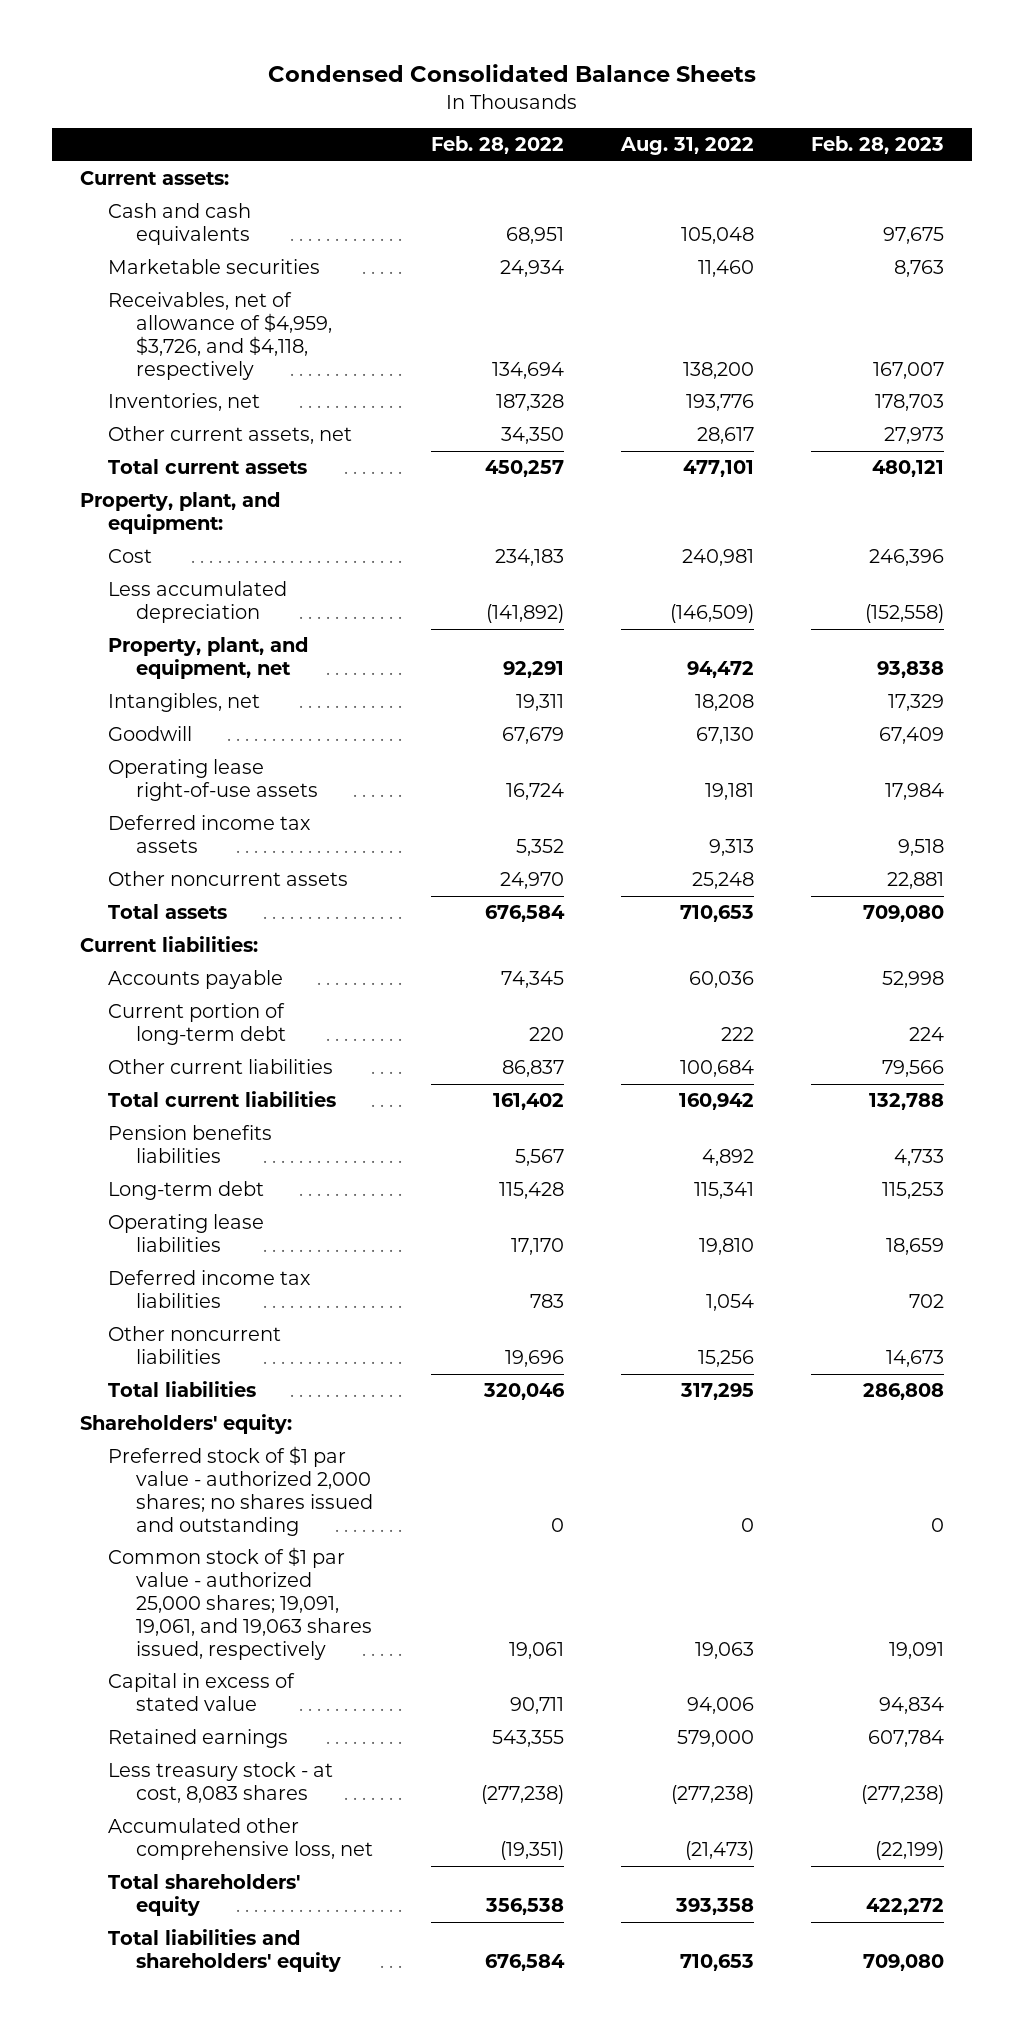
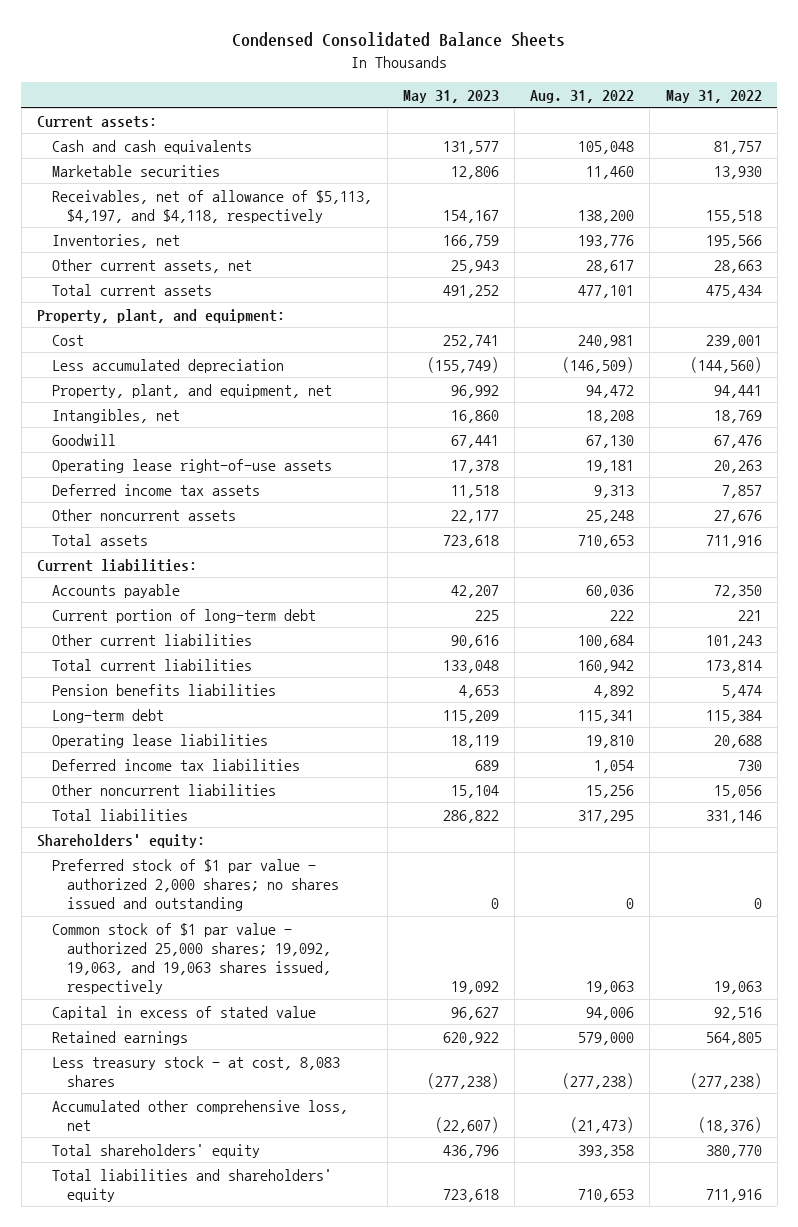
[430,136,564,155] Feb. 28, 2022 -> none
[810,136,944,155] Feb. 28, 2023 -> none
none -> [402,89,499,103] May 31, 2023
none -> [665,89,762,103] May 31, 2022
[108,292,333,380] Receivables, net of allowance of $4,959, $3,726, and $4,118, respectively -> [51,189,372,223] Receivables, net of allowance of $5,113, $4,197, and $4,118, respectively
[108,1547,373,1660] Common stock of $1 par value - authorized 25,000 shares; 19,091, 19,061, and 19,063 shares issued, respectively -> [51,922,331,995] Common stock of $1 par value - authorized 25,000 shares; 19,092, 19,063, and 19,063 shares issued, respectively

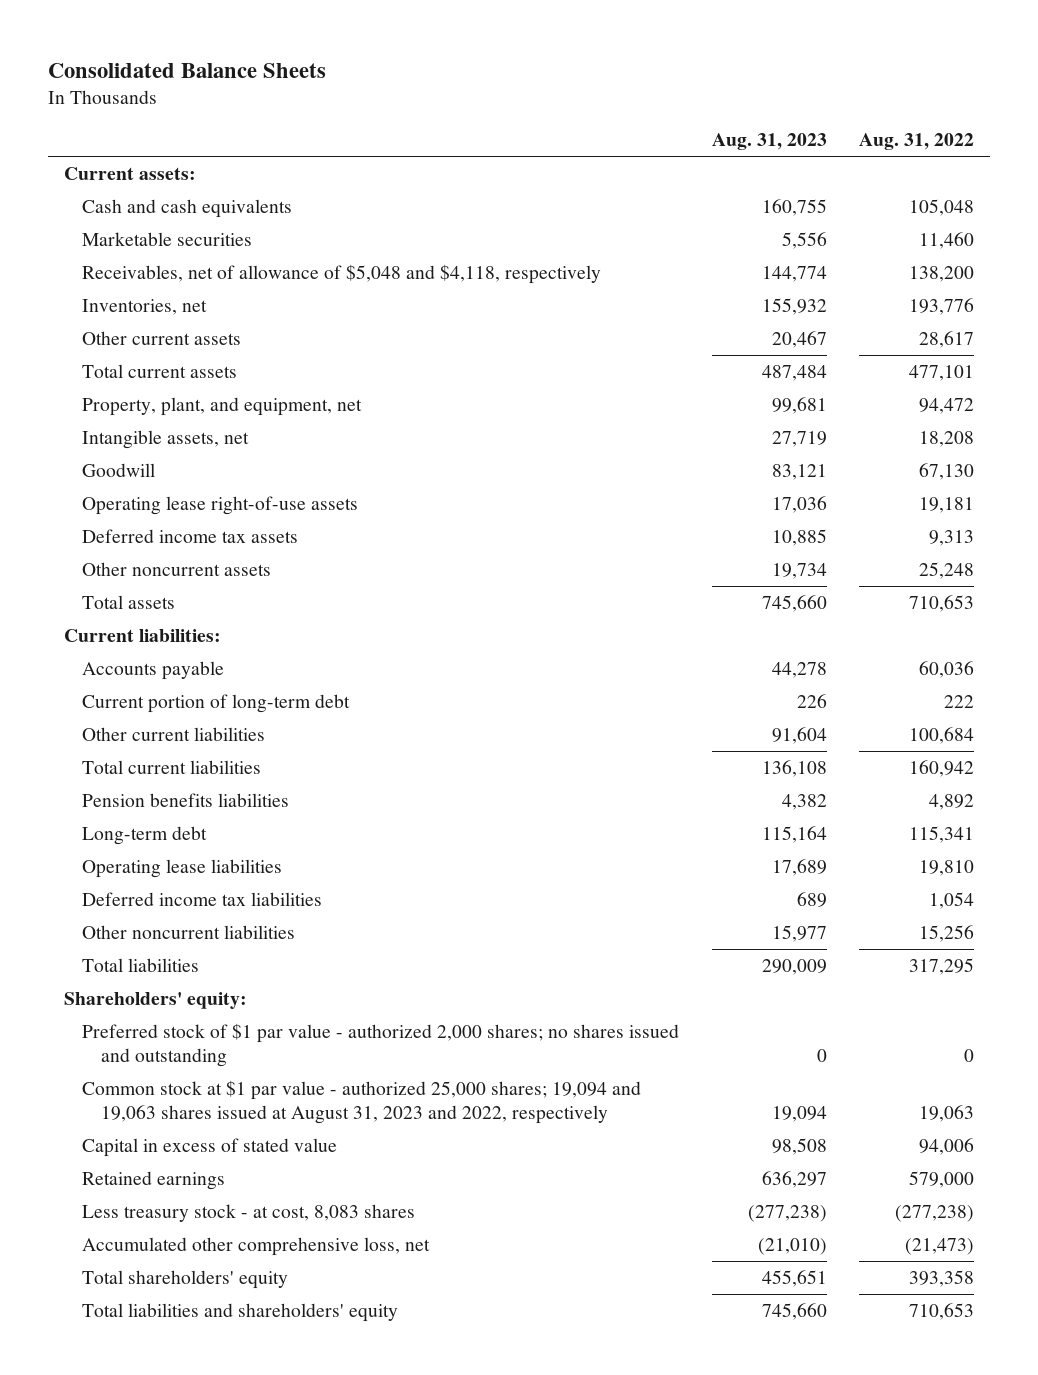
[232,32,566,48] Condensed Consolidated Balance Sheets -> [47,62,326,78] Consolidated Balance Sheets
[402,89,499,103] May 31, 2023 -> none
[665,89,762,103] May 31, 2022 -> none
none -> [711,133,827,151] Aug. 31, 2023
[51,189,372,223] Receivables, net of allowance of $5,113, $4,197, and $4,118, respectively -> [82,263,602,284] Receivables, net of allowance of $5,048 and $4,118, respectively
[51,258,252,273] Other current assets, net -> [82,330,242,345] Other current assets
[36,308,285,323] Property, plant, and equipment: -> none
[51,334,84,346] Cost -> none
[51,358,284,373] Less accumulated depreciation -> none
[51,408,180,423] Intangibles, net -> [82,429,250,449] Intangible assets, net
[51,922,331,995] Common stock of $1 par value - authorized 25,000 shares; 19,092, 19,063, and 19,063 shares issued, respectively -> [82,1079,642,1125] Common stock at $1 par value - authorized 25,000 shares; 19,094 and 19,063 shares issued at August 31, 2023 and 2022, respectively

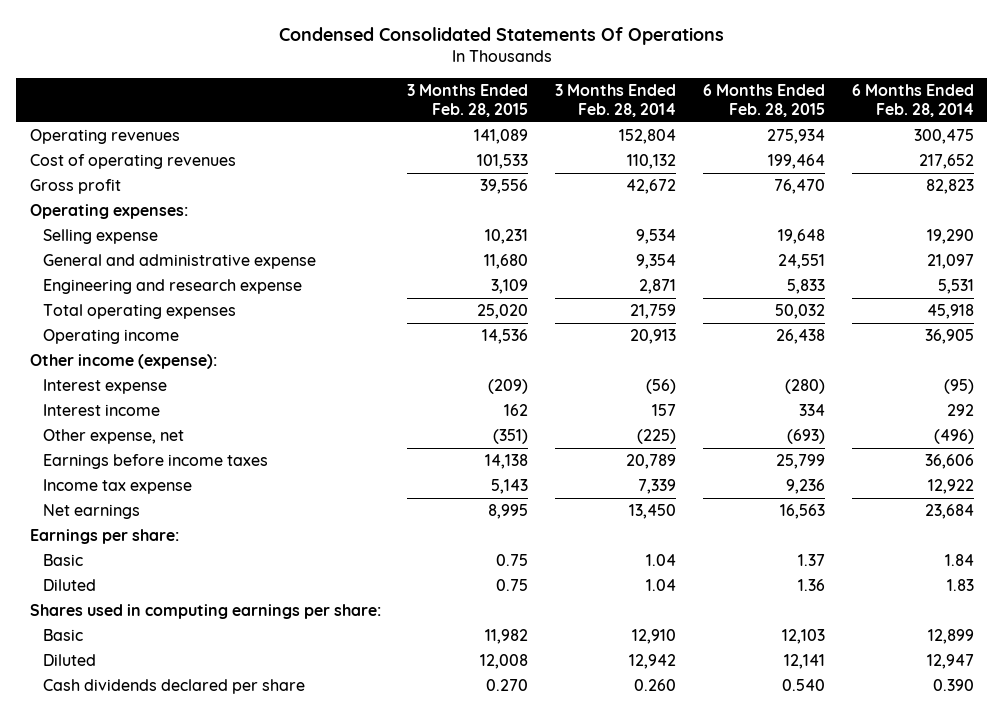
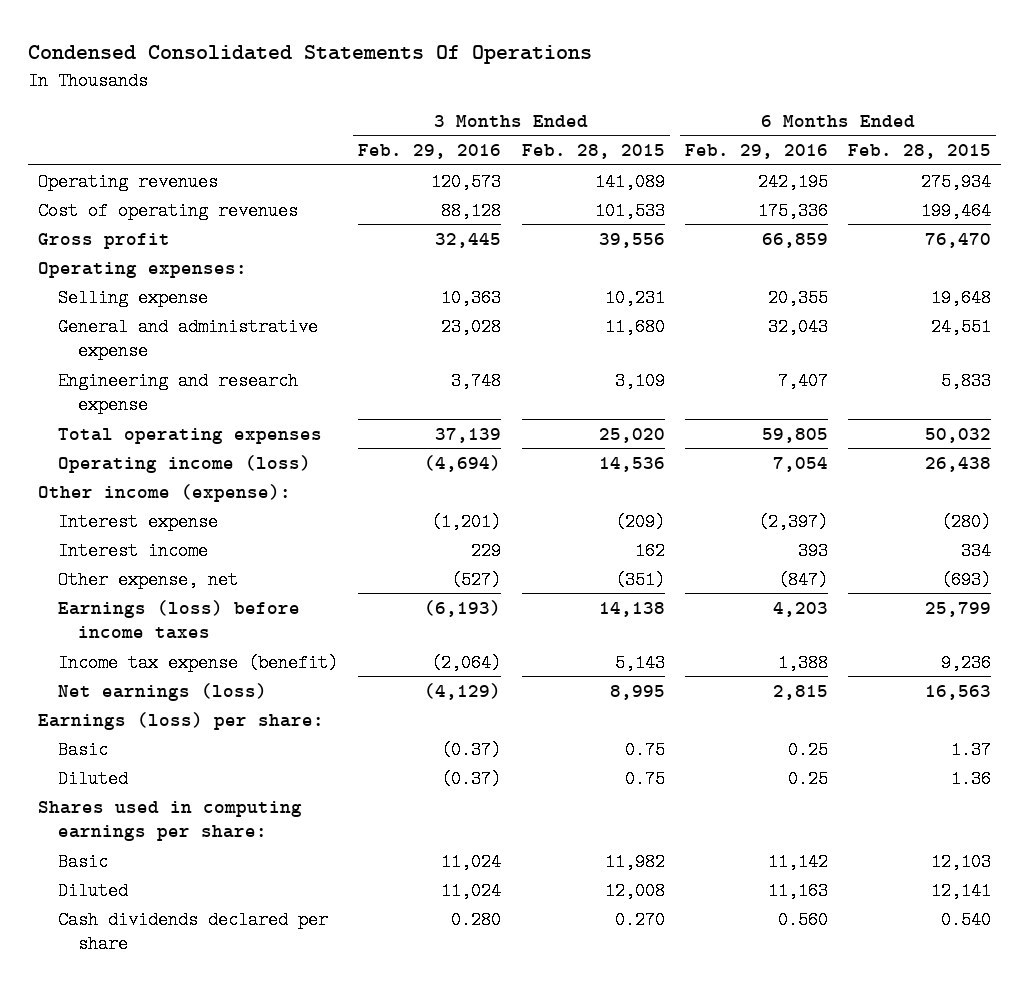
[555,83,677,117] 3 Months Ended Feb. 28, 2014 -> none
[851,83,974,117] 6 Months Ended Feb. 28, 2014 -> none
none -> [358,144,502,160] Feb. 29, 2016
none -> [684,144,828,160] Feb. 29, 2016
[43,329,180,345] Operating income -> [57,454,311,473] Operating income (loss)
[43,454,269,470] Earnings before income taxes -> [57,599,300,640] Earnings (loss) before income taxes
[43,479,193,495] Income tax expense -> [57,653,338,672] Income tax expense (benefit)
[43,504,141,520] Net earnings -> [57,682,267,701] Net earnings (loss)
[29,529,179,545] Earnings per share: -> [37,711,324,730] Earnings (loss) per share:

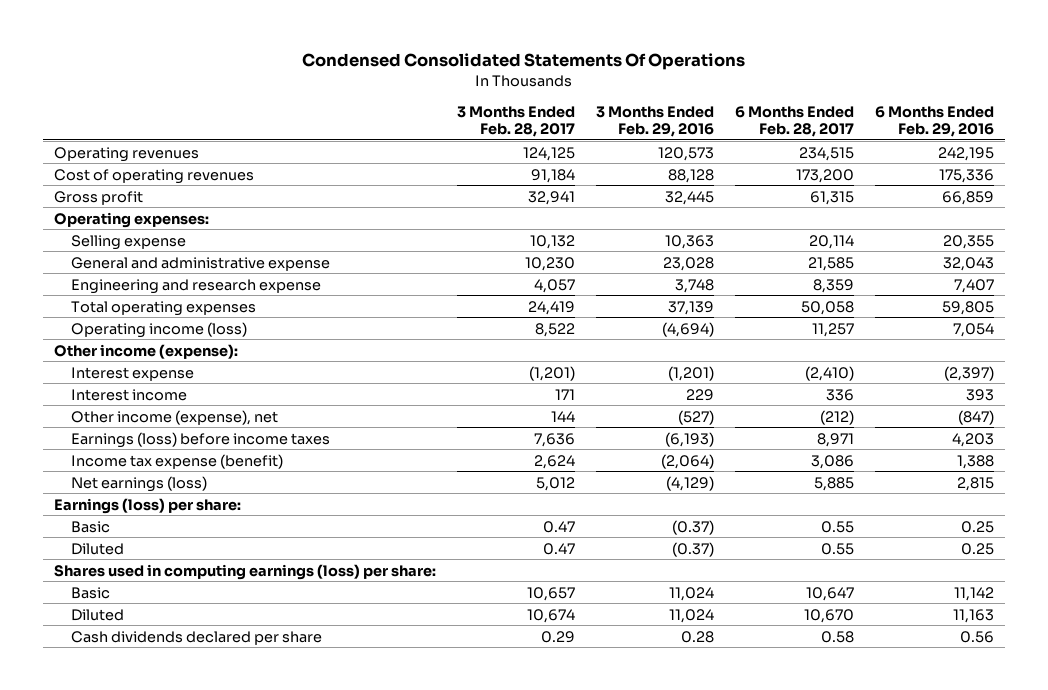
[521,144,665,160] Feb. 28, 2015 -> none
[848,144,992,160] Feb. 28, 2015 -> none
none -> [457,105,576,137] 3 Months Ended Feb. 28, 2017
none -> [735,105,855,137] 6 Months Ended Feb. 28, 2017
[57,570,238,589] Other expense, net -> [71,409,279,425] Other income (expense), net
[37,800,302,842] Shares used in computing earnings per share: -> [53,563,436,580] Shares used in computing earnings (loss) per share:
[451,910,502,929] 0.280 -> [681,630,715,643] 0.28
[777,910,828,929] 0.560 -> [960,630,995,643] 0.56

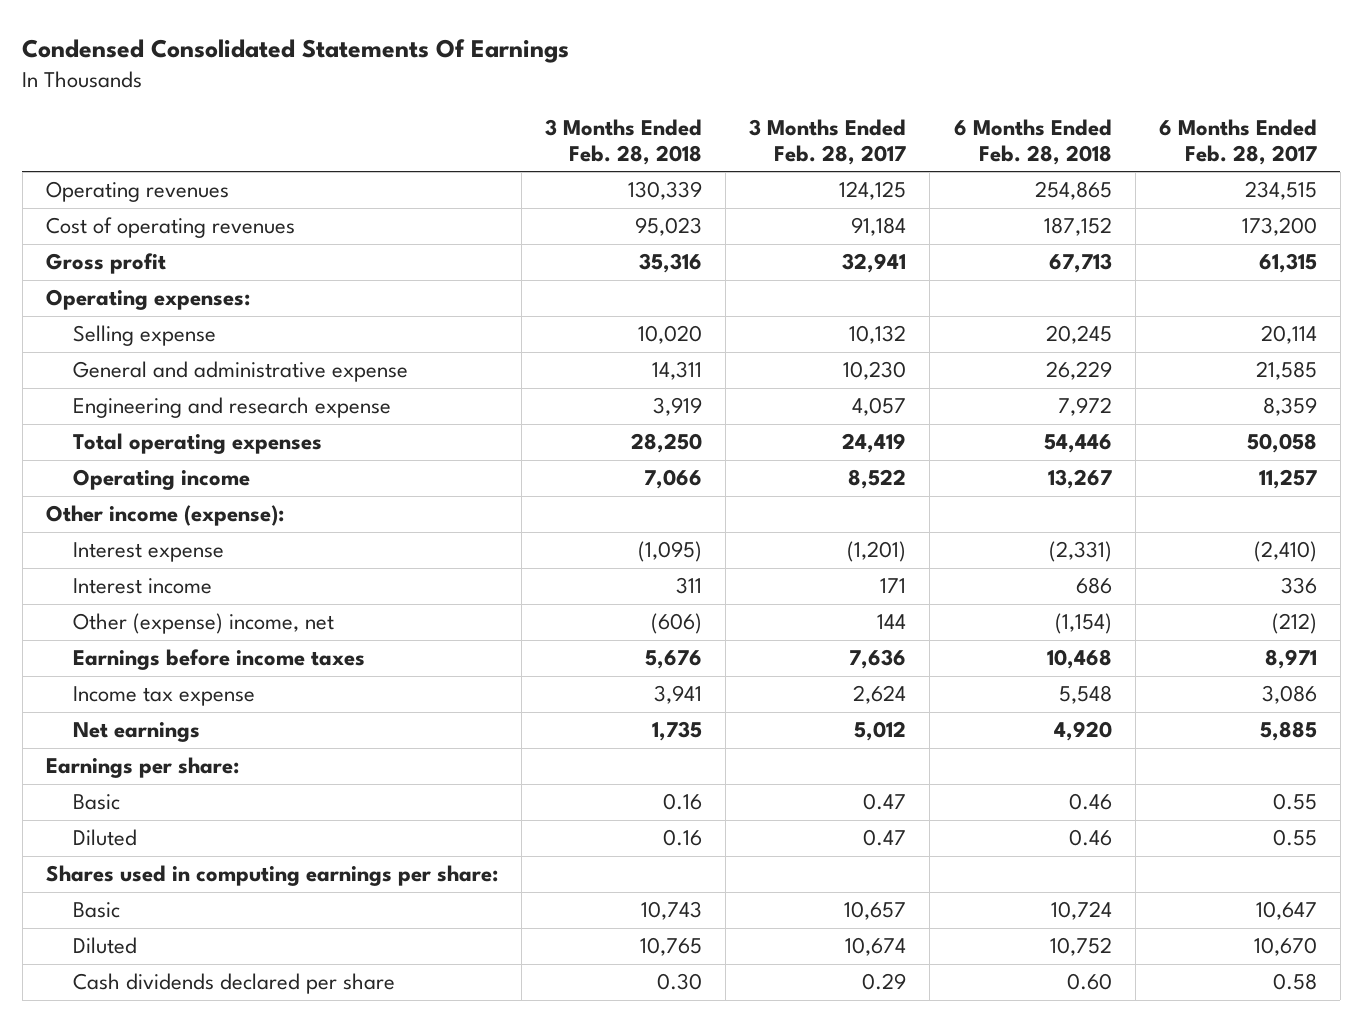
[302,52,746,70] Condensed Consolidated Statements Of Operations -> [22,39,570,64] Condensed Consolidated Statements Of Earnings
[596,105,715,137] 3 Months Ended Feb. 29, 2016 -> none
[875,105,995,137] 6 Months Ended Feb. 29, 2016 -> none
none -> [545,119,703,165] 3 Months Ended Feb. 28, 2018
none -> [953,119,1112,165] 6 Months Ended Feb. 28, 2018
[71,321,248,338] Operating income (loss) -> [73,469,251,491] Operating income
[71,409,279,425] Other income (expense), net -> [73,613,335,635] Other (expense) income, net
[71,431,331,448] Earnings (loss) before income taxes -> [73,649,366,671] Earnings before income taxes
[71,453,284,469] Income tax expense (benefit) -> [73,686,256,707] Income tax expense
[71,475,208,492] Net earnings (loss) -> [73,722,201,743] Net earnings
[53,497,241,514] Earnings (loss) per share: -> [45,757,239,779] Earnings per share:
[53,563,436,580] Shares used in computing earnings (loss) per share: -> [45,865,498,887] Shares used in computing earnings per share:

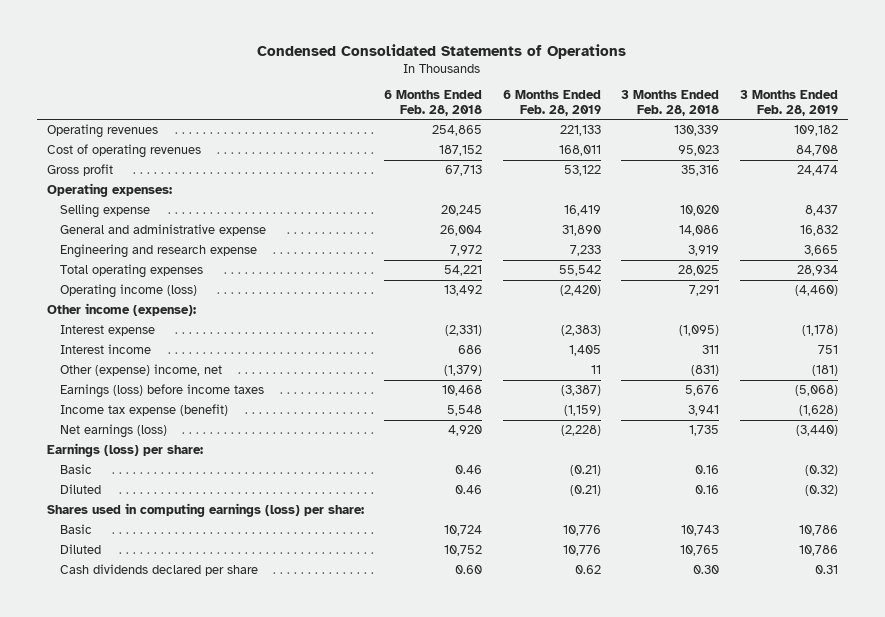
[22,39,570,64] Condensed Consolidated Statements Of Earnings -> [257,43,627,59] Condensed Consolidated Statements of Operations
[749,119,907,165] 3 Months Ended Feb. 28, 2017 -> none
[1158,119,1317,165] 6 Months Ended Feb. 28, 2017 -> none
none -> [502,90,601,116] 6 Months Ended Feb. 28, 2019
none -> [739,90,838,116] 3 Months Ended Feb. 28, 2019
[652,361,703,381] 14,311 -> [679,225,720,237] 14,086
[1045,361,1112,381] 26,229 -> [440,225,483,237] 26,004
[631,433,703,454] 28,250 -> [678,265,720,277] 28,025
[1043,434,1112,454] 54,446 -> [444,265,483,277] 54,221
[73,469,251,491] Operating income -> [60,284,198,299] Operating income (loss)
[644,469,703,490] 7,066 -> [689,285,720,297] 7,291
[1047,469,1112,490] 13,267 -> [444,285,483,297] 13,492
[651,613,703,635] (606) -> [691,365,720,377] (831)
[1054,613,1112,635] (1,154) -> [444,365,483,377] (1,379)
[73,649,366,671] Earnings before income taxes -> [60,384,265,399] Earnings (loss) before income taxes
[73,686,256,707] Income tax expense -> [60,404,229,417] Income tax expense (benefit)
[73,722,201,743] Net earnings -> [60,424,168,439] Net earnings (loss)
[45,757,239,779] Earnings per share: -> [46,443,203,458] Earnings (loss) per share:
[45,865,498,887] Shares used in computing earnings per share: -> [46,503,364,518] Shares used in computing earnings (loss) per share:

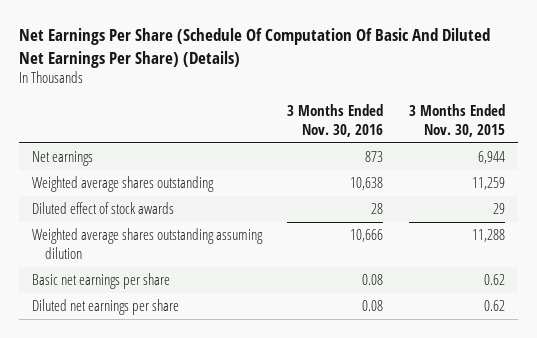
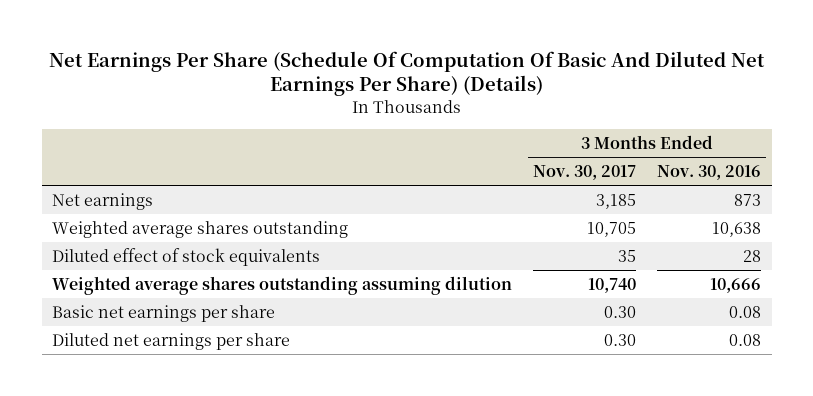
[409,104,506,137] 3 Months Ended Nov. 30, 2015 -> none
none -> [533,164,637,180] Nov. 30, 2017
[31,202,174,215] Diluted effect of stock awards -> [52,247,321,266] Diluted effect of stock equivalents

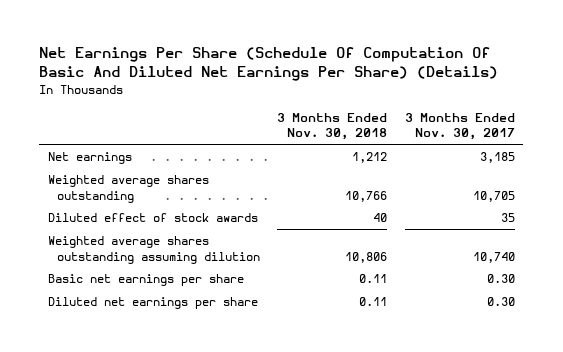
[657,164,762,180] Nov. 30, 2016 -> none
none -> [277,112,388,141] 3 Months Ended Nov. 30, 2018
[52,247,321,266] Diluted effect of stock equivalents -> [48,213,259,223] Diluted effect of stock awards

